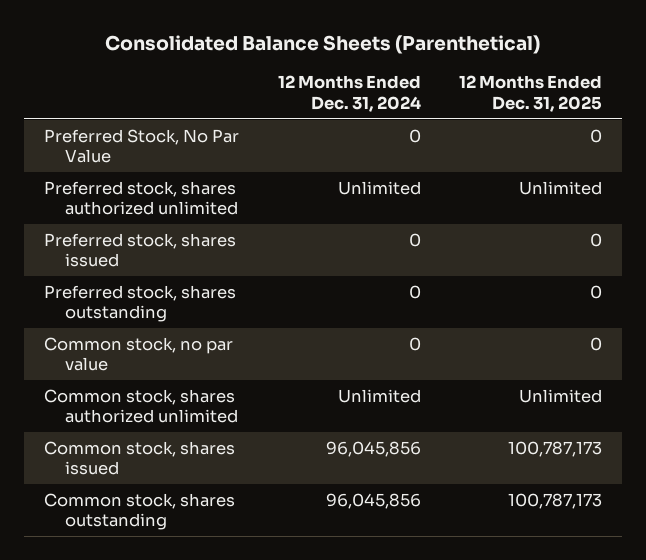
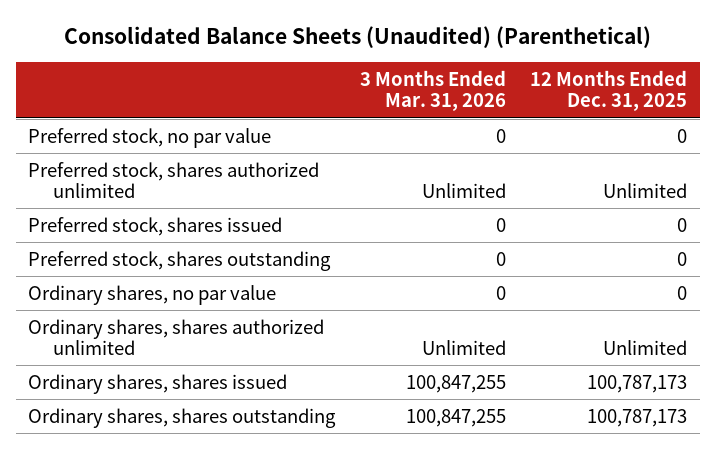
[105,34,541,54] Consolidated Balance Sheets (Parenthetical) -> [63,25,651,48] Consolidated Balance Sheets (Unaudited) (Parenthetical)
[277,75,421,112] 12 Months Ended Dec. 31, 2024 -> none
none -> [359,69,506,112] 3 Months Ended Mar. 31, 2026
[43,128,239,164] Preferred Stock, No Par Value -> [27,127,271,148] Preferred stock, no par value
[43,336,233,372] Common stock, no par value -> [27,284,276,305] Ordinary shares, no par value
[43,388,238,424] Common stock, shares authorized unlimited -> [27,318,324,355] Ordinary shares, shares authorized unlimited
[43,440,235,476] Common stock, shares issued -> [27,373,287,394] Ordinary shares, shares issued
[43,492,235,531] Common stock, shares outstanding -> [27,407,336,428] Ordinary shares, shares outstanding

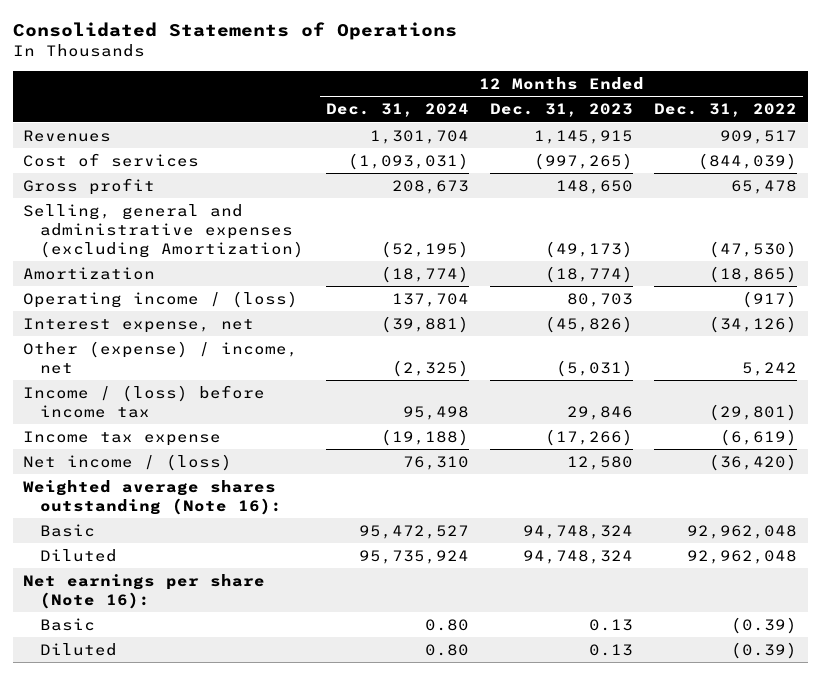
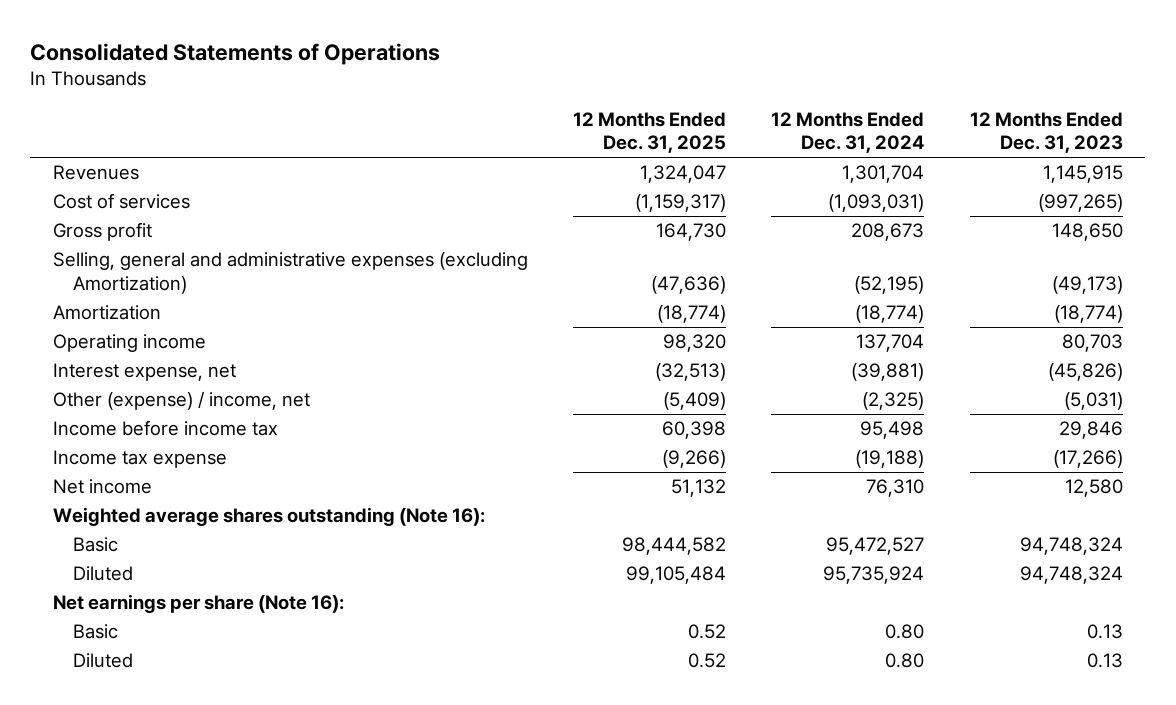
[654,103,798,118] Dec. 31, 2022 -> none
none -> [573,111,727,154] 12 Months Ended Dec. 31, 2025
[23,290,299,308] Operating income / (loss) -> [52,334,206,353] Operating income
[23,384,266,418] Income / (loss) before income tax -> [52,420,278,437] Income before income tax
[23,453,233,471] Net income / (loss) -> [52,479,152,495] Net income

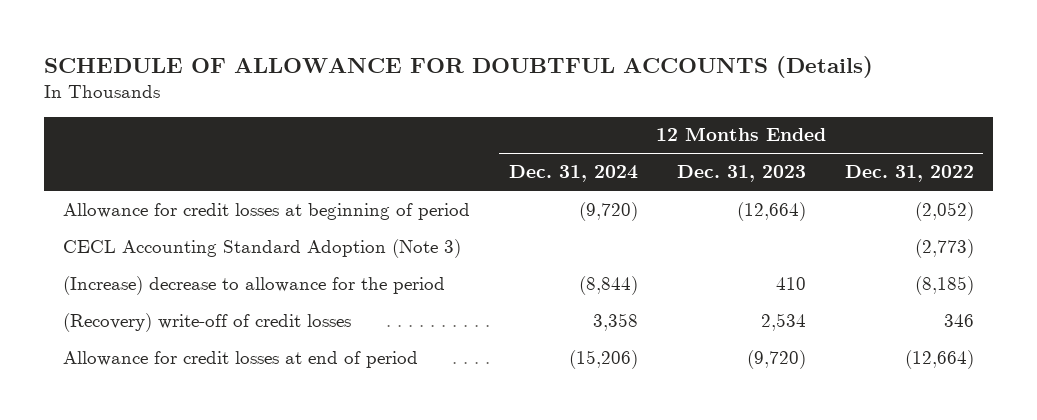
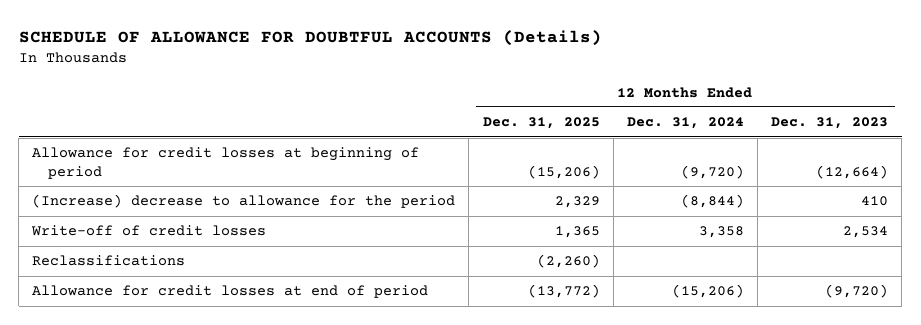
[844,165,974,183] Dec. 31, 2022 -> none
none -> [482,117,600,130] Dec. 31, 2025
[63,238,462,258] CECL Accounting Standard Adoption (Note 3) -> none
[63,312,352,332] (Recovery) write-off of credit losses -> [31,225,267,237] Write-off of credit losses
none -> [32,255,186,267] Reclassifications

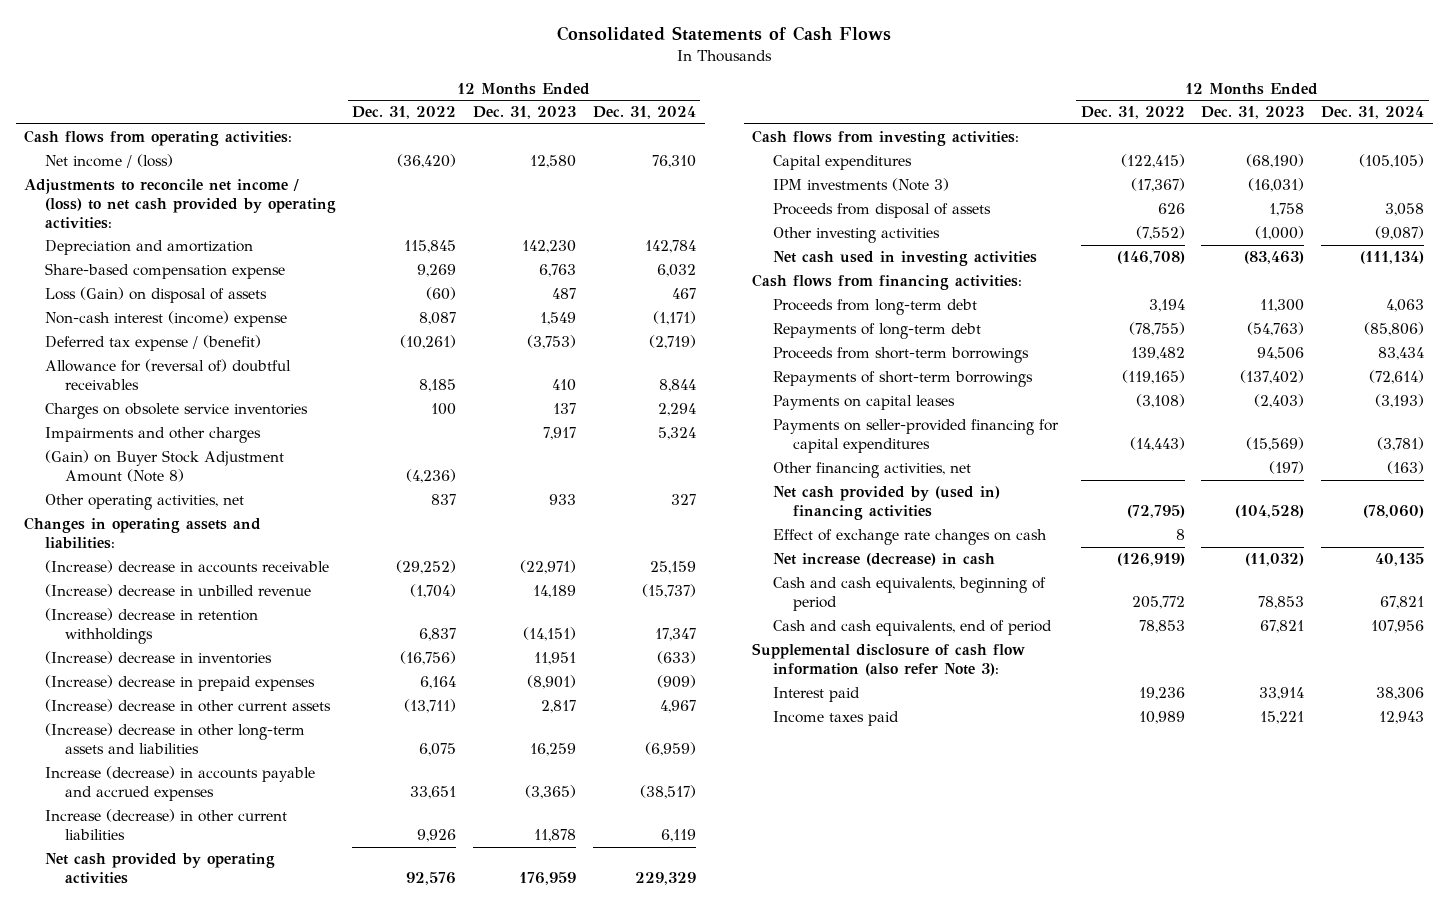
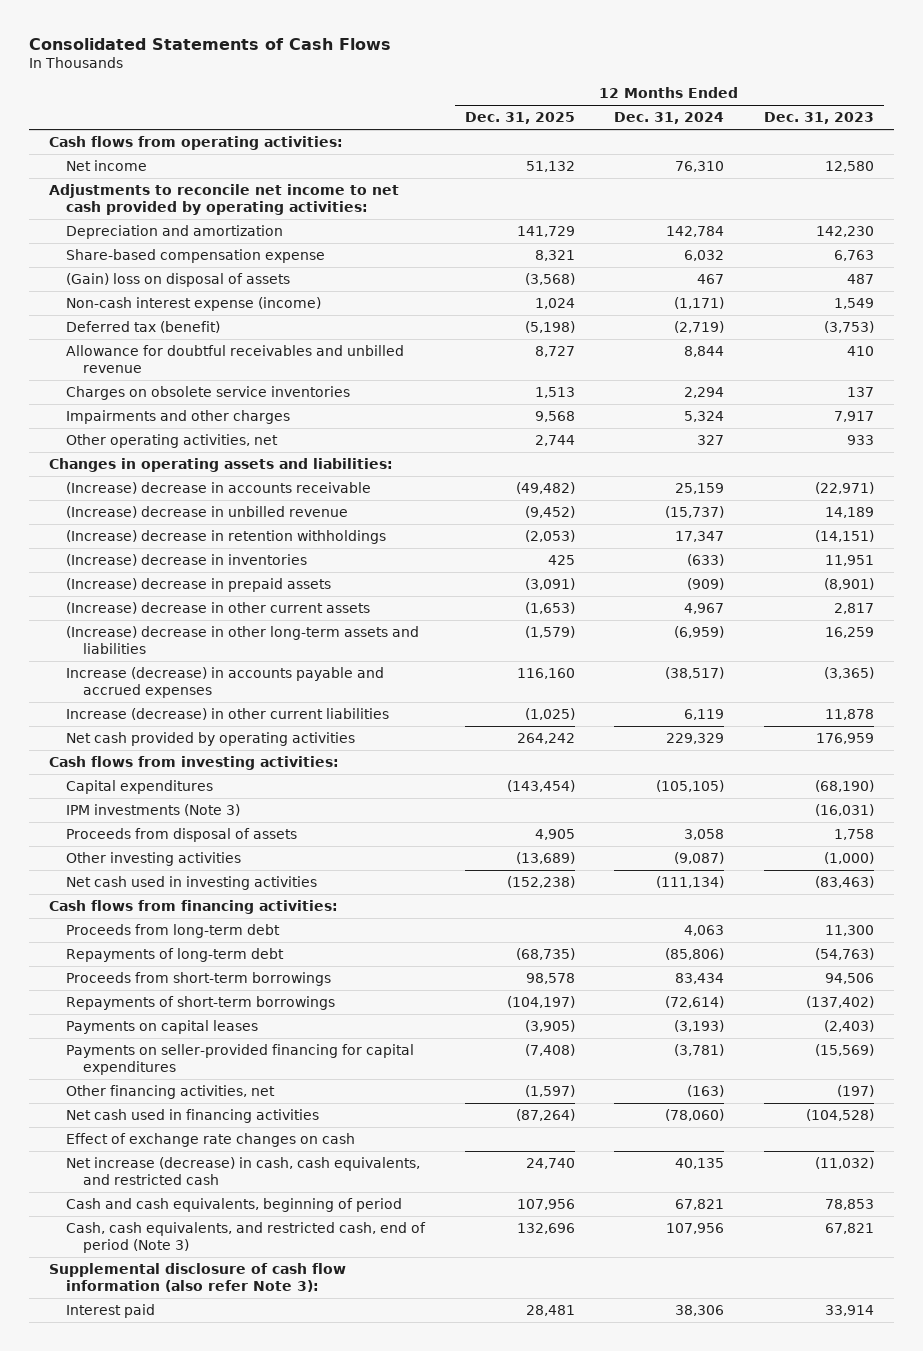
[352,106,457,120] Dec. 31, 2022 -> none
none -> [464,111,575,124] Dec. 31, 2025
[44,154,173,169] Net income / (loss) -> [65,159,147,171] Net income
[23,179,336,229] Adjustments to reconcile net income / (loss) to net cash provided by operating activities: -> [48,183,399,216] Adjustments to reconcile net income to net cash provided by operating activities:
[44,287,267,304] Loss (Gain) on disposal of assets -> [65,272,290,287] (Gain) loss on disposal of assets
[44,311,287,328] Non-cash interest (income) expense -> [65,296,321,311] Non-cash interest expense (income)
[44,335,261,352] Deferred tax expense / (benefit) -> [65,320,220,333] Deferred tax (benefit)
[44,359,291,391] Allowance for (reversal of) doubtful receivables -> [65,344,404,374] Allowance for doubtful receivables and unbilled revenue
[44,450,284,483] (Gain) on Buyer Stock Adjustment Amount (Note 8) -> none
[44,675,315,692] (Increase) decrease in prepaid expenses -> [65,577,331,592] (Increase) decrease in prepaid assets
[772,486,1000,521] Net cash provided by (used in) financing activities -> [65,1108,319,1123] Net cash used in financing activities
[772,553,995,567] Net increase (decrease) in cash -> [65,1156,420,1186] Net increase (decrease) in cash, cash equivalents, and restricted cash
[772,620,1052,637] Cash and cash equivalents, end of period -> [65,1221,426,1254] Cash, cash equivalents, and restricted cash, end of period (Note 3)
[772,711,899,727] Income taxes paid -> none

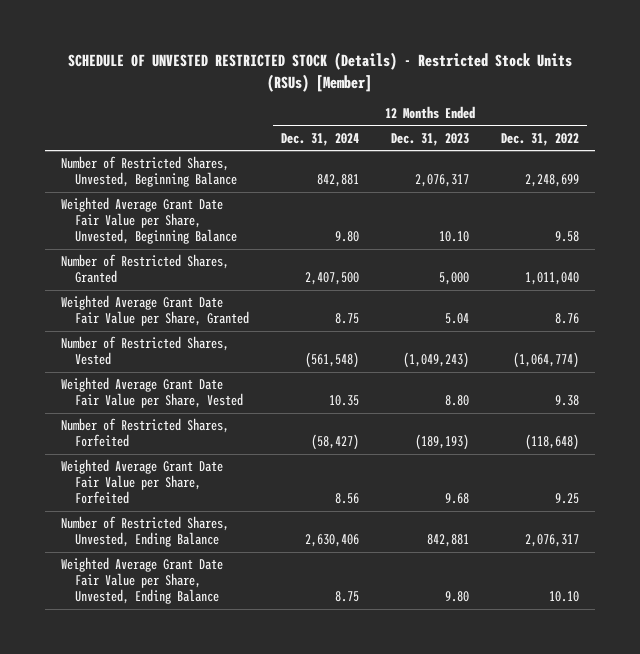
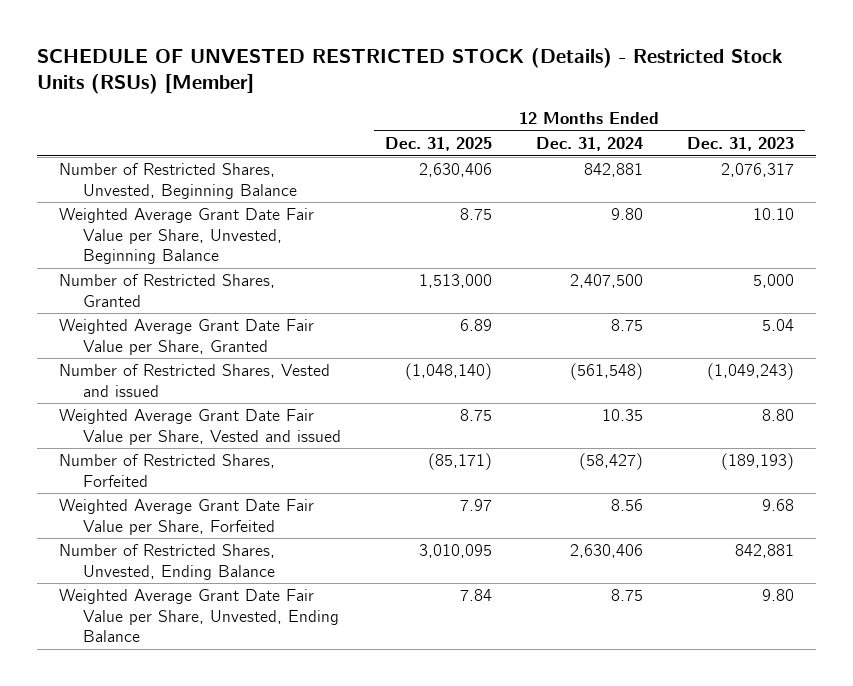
[500,132,579,146] Dec. 31, 2022 -> none
none -> [384,137,492,152] Dec. 31, 2025
[60,336,229,366] Number of Restricted Shares, Vested -> [59,364,331,397] Number of Restricted Shares, Vested and issued
[60,377,243,409] Weighted Average Grant Date Fair Value per Share, Vested -> [59,409,341,445] Weighted Average Grant Date Fair Value per Share, Vested and issued

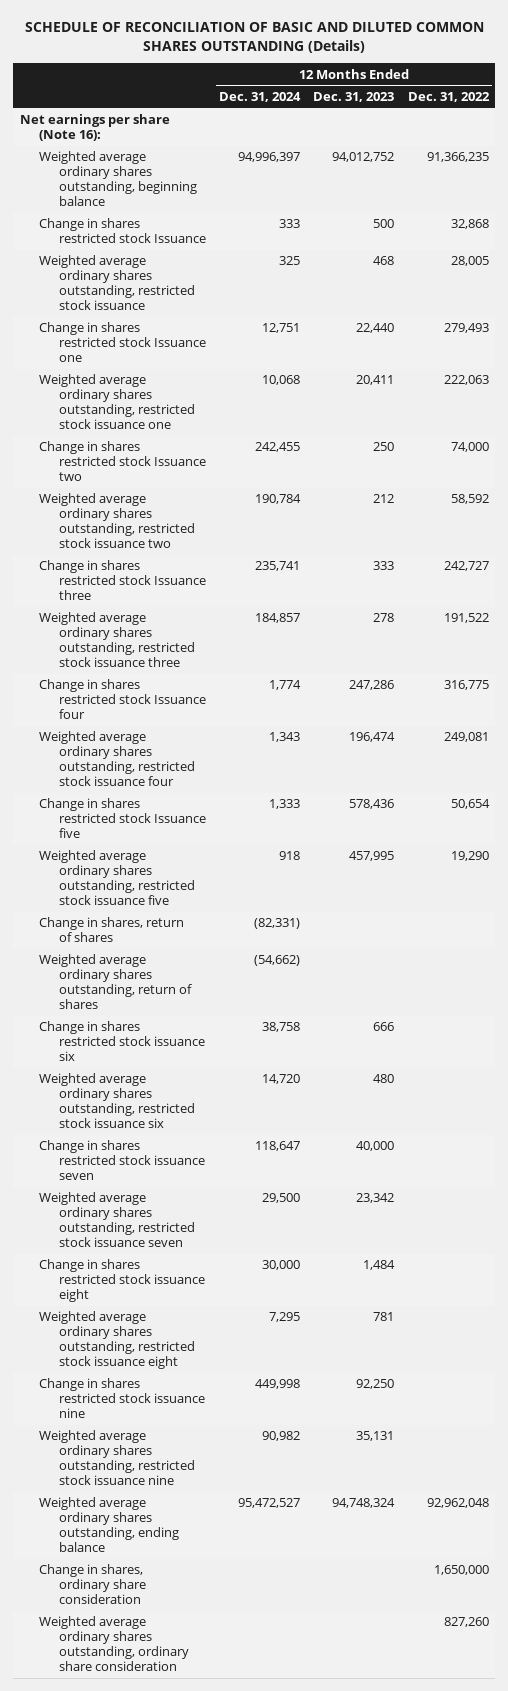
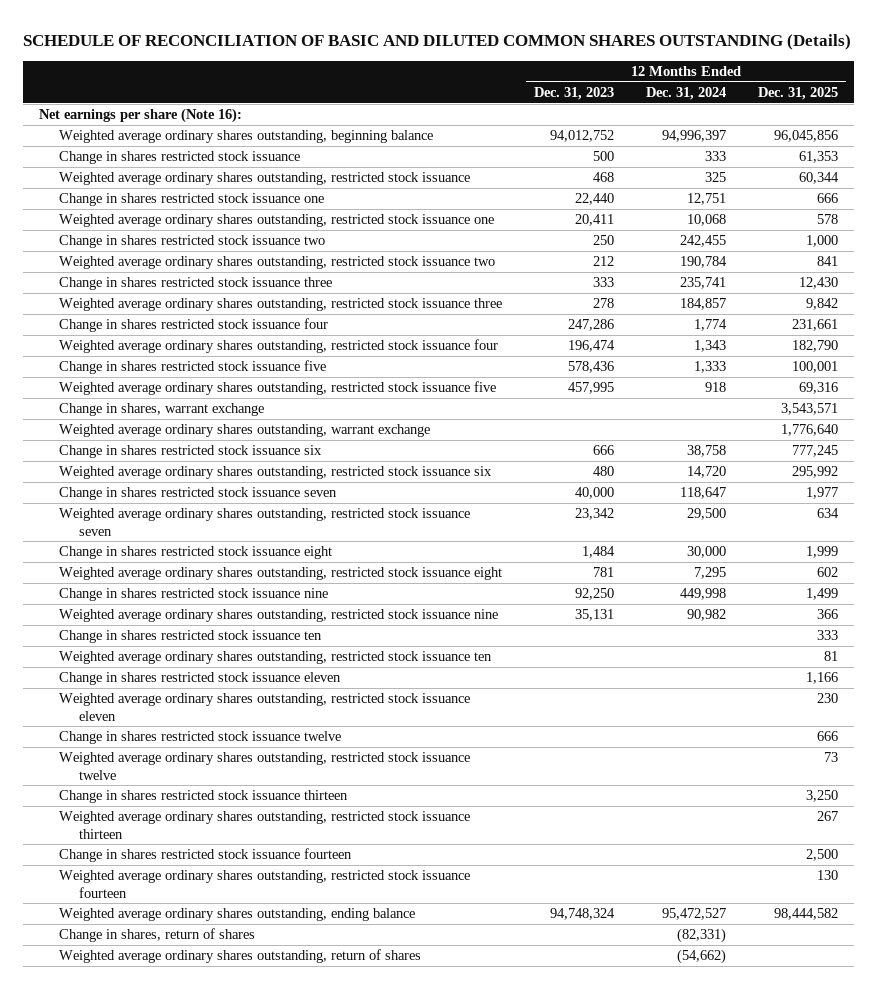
[407,92,490,103] Dec. 31, 2022 -> none
none -> [757,86,838,100] Dec. 31, 2025
[39,218,206,244] Change in shares restricted stock Issuance -> [59,151,301,165] Change in shares restricted stock issuance
[39,322,206,363] Change in shares restricted stock Issuance one -> [59,193,325,207] Change in shares restricted stock issuance one
[39,441,206,482] Change in shares restricted stock Issuance two -> [59,235,326,249] Change in shares restricted stock issuance two
[39,560,206,601] Change in shares restricted stock Issuance three -> [59,277,333,291] Change in shares restricted stock issuance three
[39,679,206,720] Change in shares restricted stock Issuance four -> [59,318,329,333] Change in shares restricted stock issuance four
[39,798,206,839] Change in shares restricted stock Issuance five -> [59,360,327,375] Change in shares restricted stock issuance five
none -> [59,403,265,417] Change in shares, warrant exchange
none -> [59,424,431,438] Weighted average ordinary shares outstanding, warrant exchange
none -> [59,630,323,644] Change in shares restricted stock issuance ten
none -> [59,651,493,665] Weighted average ordinary shares outstanding, restricted stock issuance ten
none -> [59,672,342,686] Change in shares restricted stock issuance eleven
none -> [59,693,471,721] Weighted average ordinary shares outstanding, restricted stock issuance eleven
none -> [59,731,342,745] Change in shares restricted stock issuance twelve
none -> [59,752,471,780] Weighted average ordinary shares outstanding, restricted stock issuance twelve
none -> [59,790,349,804] Change in shares restricted stock issuance thirteen
none -> [59,811,471,839] Weighted average ordinary shares outstanding, restricted stock issuance thirteen
none -> [59,848,353,863] Change in shares restricted stock issuance fourteen
none -> [59,870,471,898] Weighted average ordinary shares outstanding, restricted stock issuance fourteen
[39,1564,146,1605] Change in shares, ordinary share consideration -> none
[39,1616,189,1671] Weighted average ordinary shares outstanding, ordinary share consideration -> none
[39,917,185,943] Change in shares, return of shares -> [59,928,256,943] Change in shares, return of shares
[39,954,192,1009] Weighted average ordinary shares outstanding, return of shares -> [59,949,422,964] Weighted average ordinary shares outstanding, return of shares

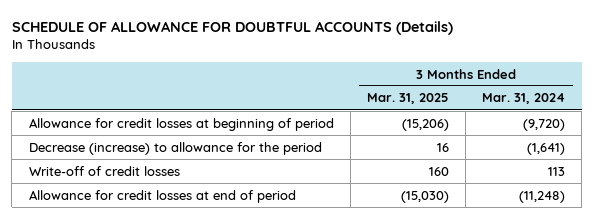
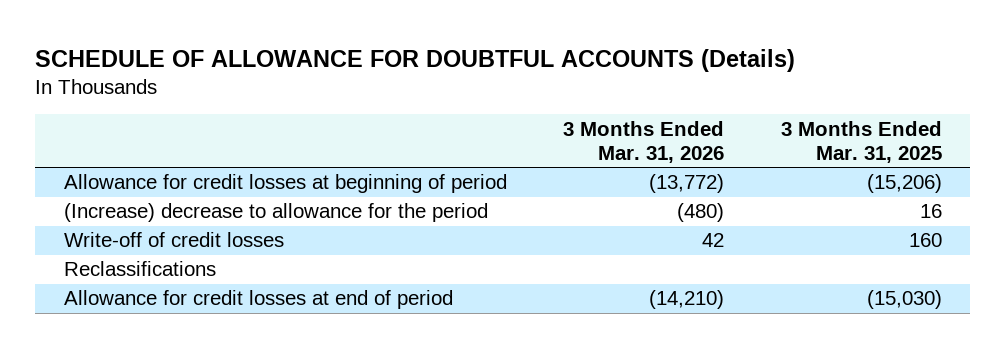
[482,93,566,105] Mar. 31, 2024 -> none
none -> [563,120,725,163] 3 Months Ended Mar. 31, 2026
[28,141,322,155] Decrease (increase) to allowance for the period -> [63,203,488,223] (Increase) decrease to allowance for the period
none -> [63,261,216,277] Reclassifications

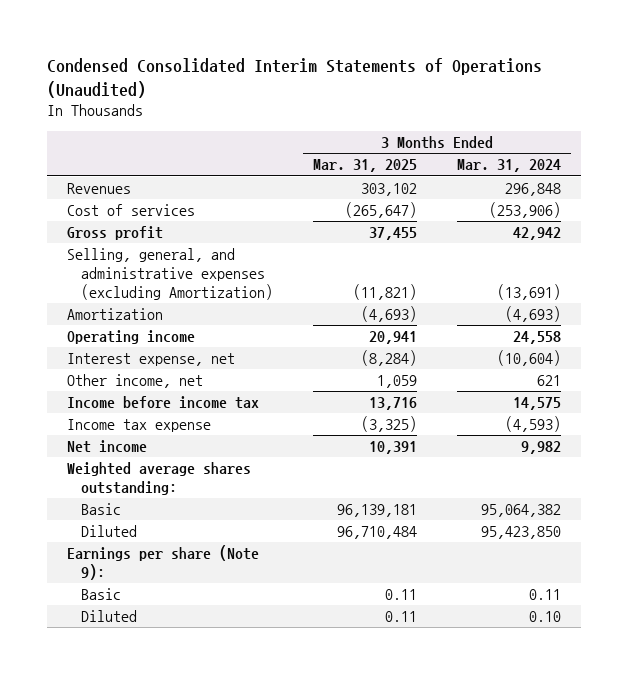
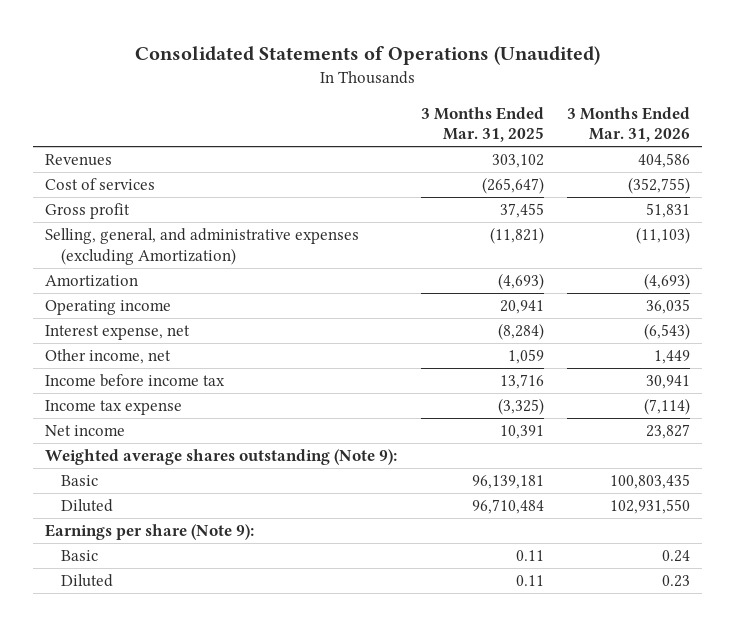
[47,58,543,98] Condensed Consolidated Interim Statements of Operations (Unaudited) -> [134,45,600,65] Consolidated Statements of Operations (Unaudited)
[456,159,561,173] Mar. 31, 2024 -> none
none -> [567,106,691,143] 3 Months Ended Mar. 31, 2026
[67,462,252,495] Weighted average shares outstanding: -> [45,449,398,466] Weighted average shares outstanding (Note 9):

